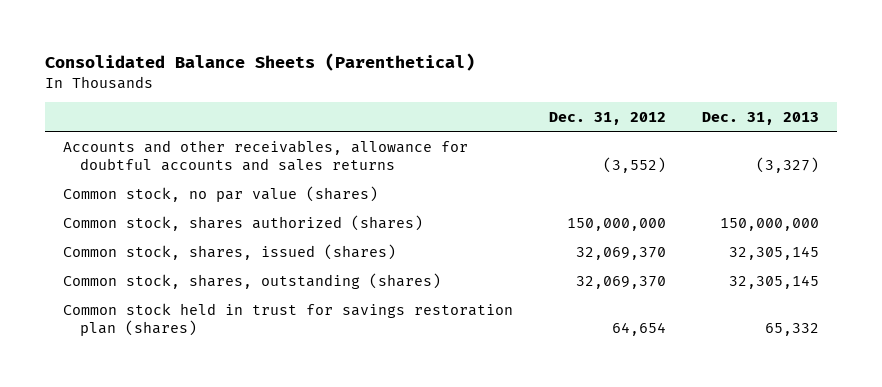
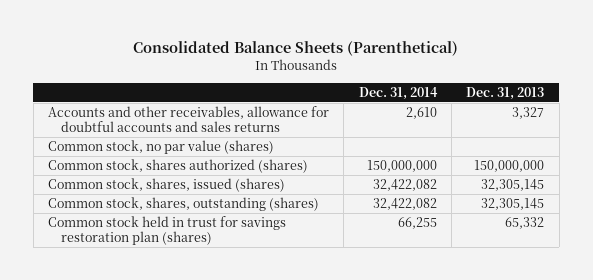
[549,111,667,125] Dec. 31, 2012 -> none
none -> [358,86,438,100] Dec. 31, 2014
[756,156,820,173] (3,327) -> [512,106,545,119] 3,327

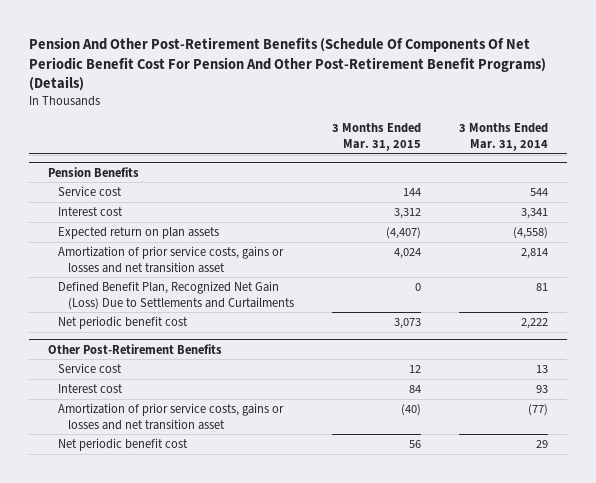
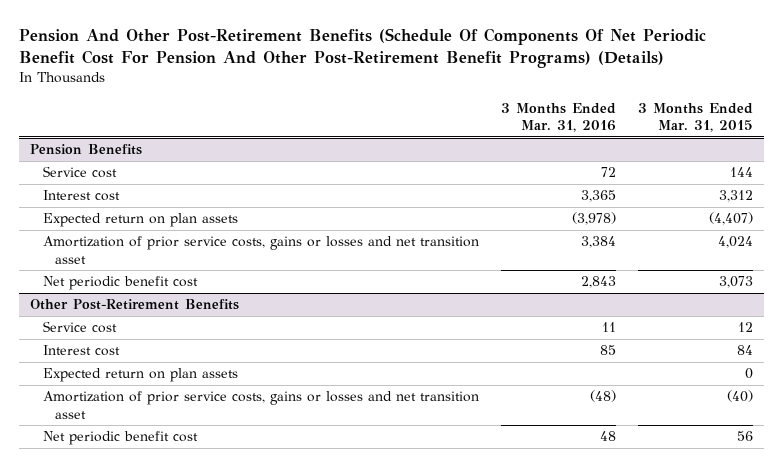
[458,123,548,151] 3 Months Ended Mar. 31, 2014 -> none
none -> [500,102,616,133] 3 Months Ended Mar. 31, 2016
[57,281,294,310] Defined Benefit Plan, Recognized Net Gain (Loss) Due to Settlements and Curtailments -> none
none -> [42,368,238,383] Expected return on plan assets

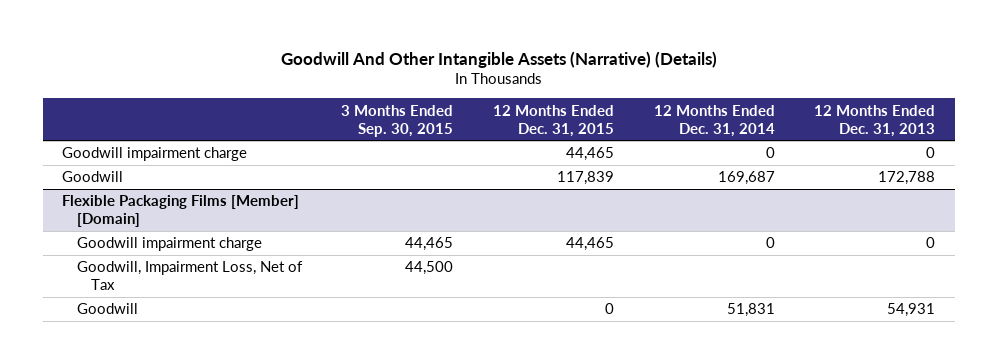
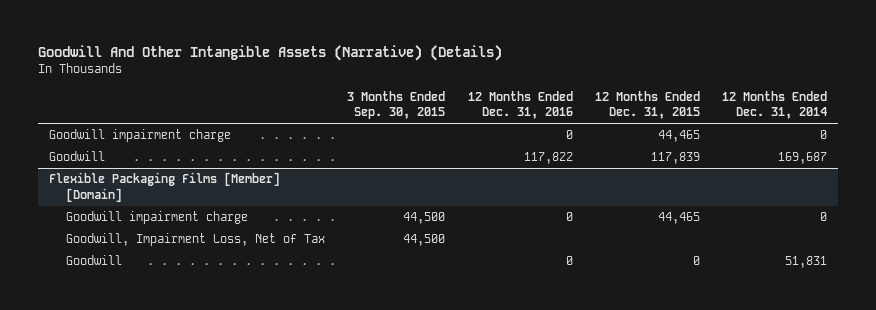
[814,104,936,137] 12 Months Ended Dec. 31, 2013 -> none
none -> [467,91,573,120] 12 Months Ended Dec. 31, 2016
[405,237,454,252] 44,465 -> [403,212,446,225] 44,500

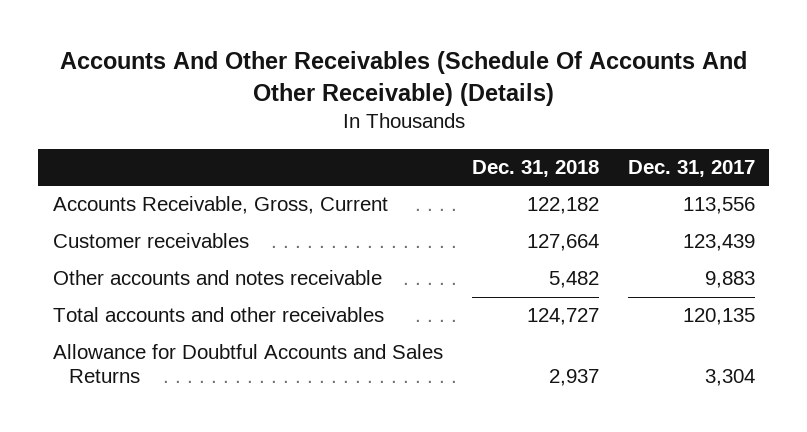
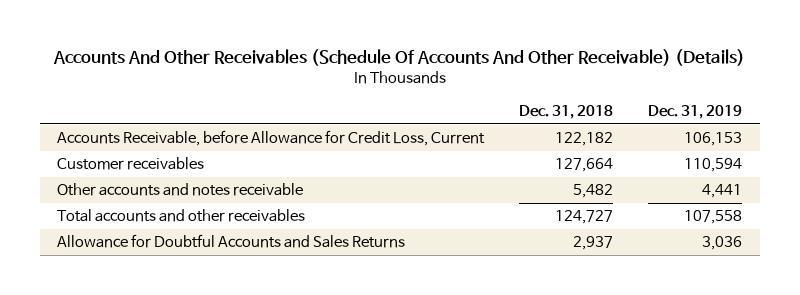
[627,159,755,177] Dec. 31, 2017 -> none
none -> [648,104,743,119] Dec. 31, 2019
[52,196,388,215] Accounts Receivable, Gross, Current -> [57,130,486,147] Accounts Receivable, before Allowance for Credit Loss, Current

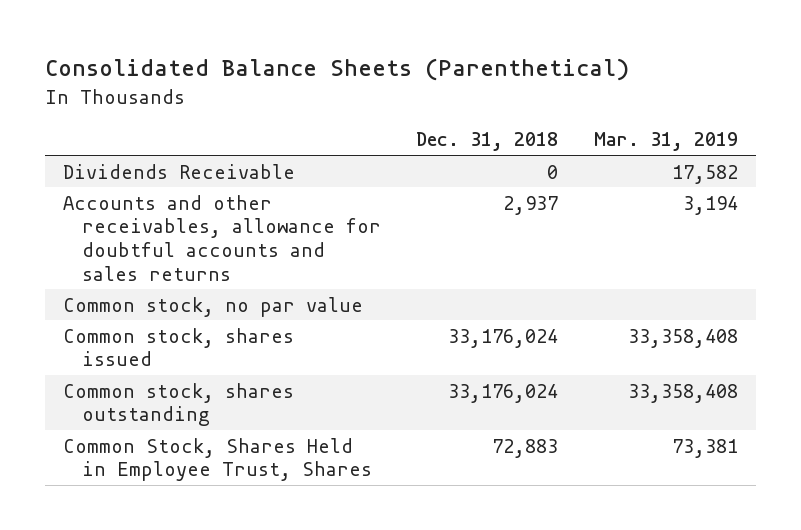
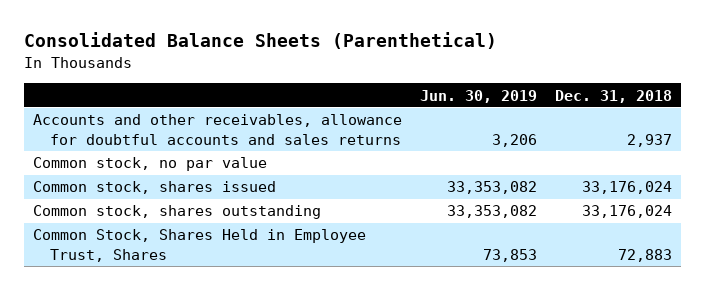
[594,132,739,152] Mar. 31, 2019 -> none
none -> [419,89,537,103] Jun. 30, 2019
[62,163,295,179] Dividends Receivable -> none

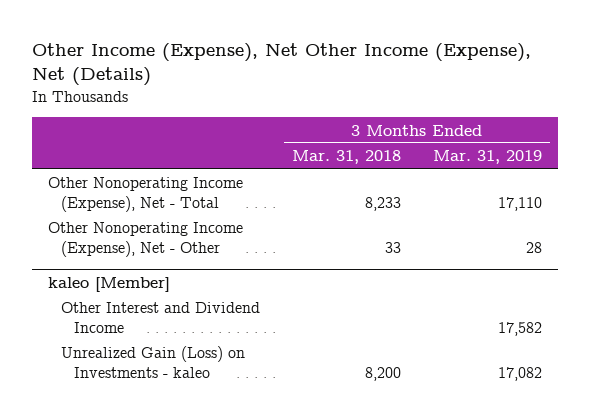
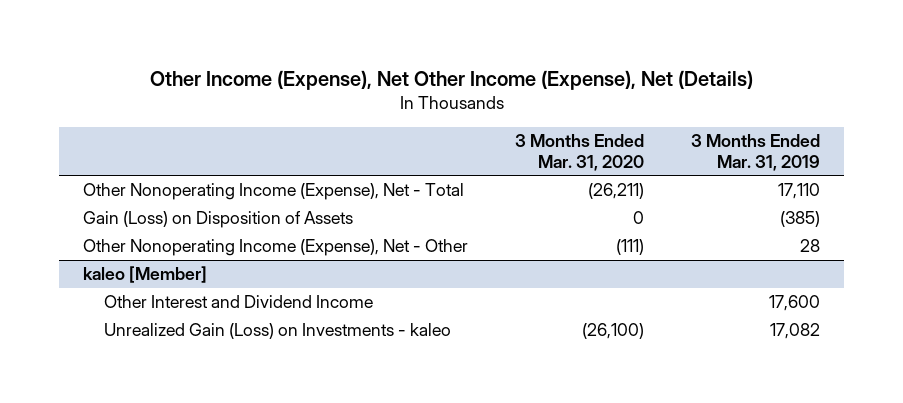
[291,150,401,165] Mar. 31, 2018 -> none
none -> [515,134,645,171] 3 Months Ended Mar. 31, 2020
none -> [82,211,353,229] Gain (Loss) on Disposition of Assets
[497,321,542,336] 17,582 -> [769,295,821,312] 17,600

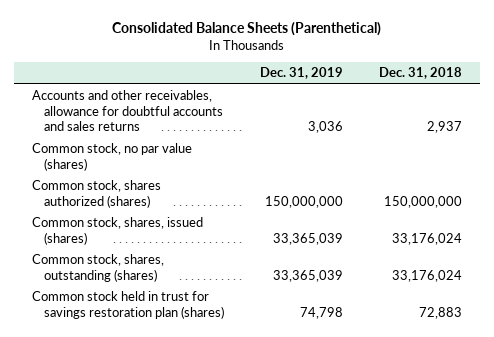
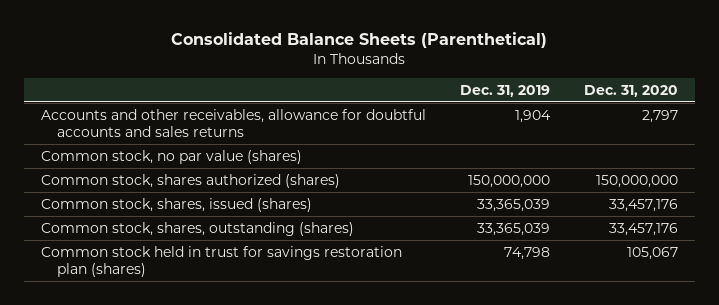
[379,67,463,80] Dec. 31, 2018 -> none
none -> [584,84,679,97] Dec. 31, 2020
[307,121,343,134] 3,036 -> [514,109,551,123] 1,904

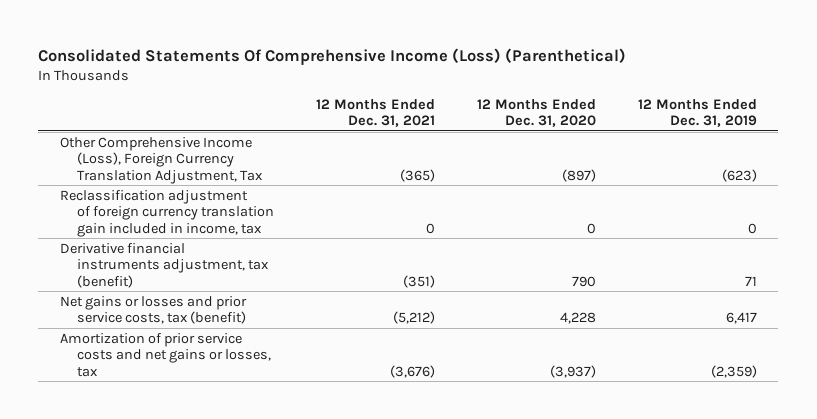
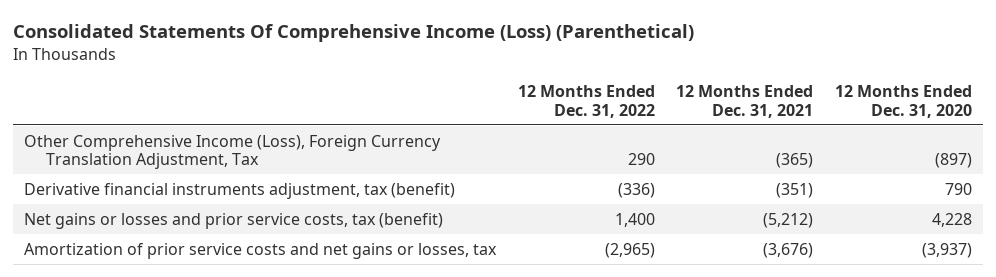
[638,98,758,128] 12 Months Ended Dec. 31, 2019 -> none
none -> [517,84,655,118] 12 Months Ended Dec. 31, 2022
[59,189,274,237] Reclassification adjustment of foreign currency translation gain included in income, tax -> none

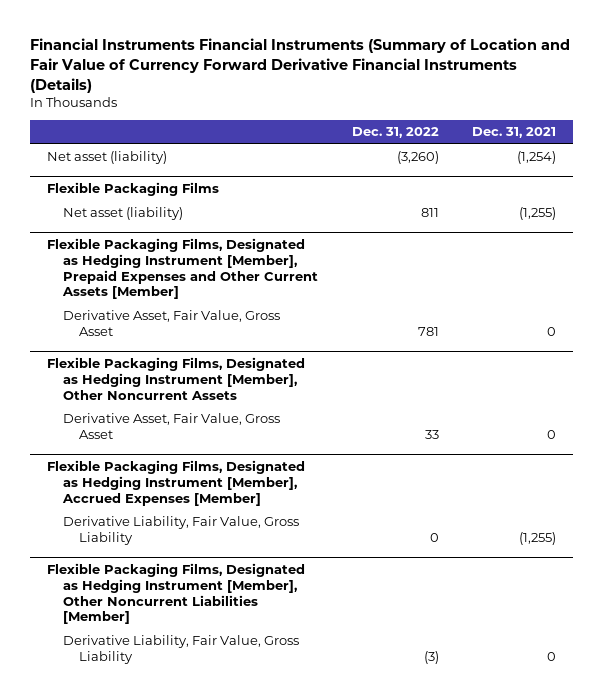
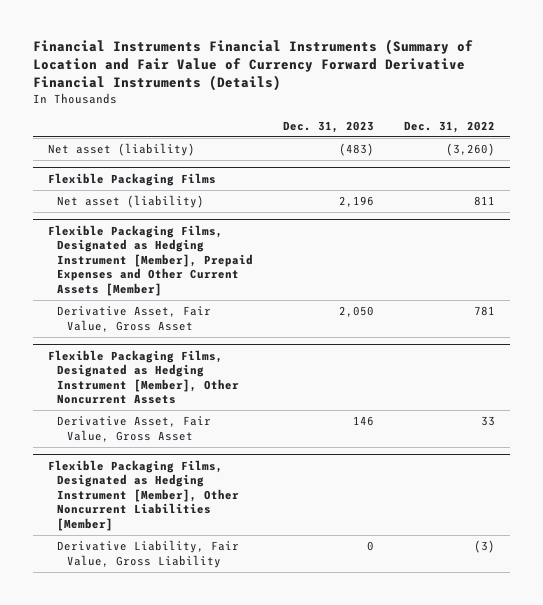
[472,127,557,139] Dec. 31, 2021 -> none
none -> [283,120,375,133] Dec. 31, 2023
[47,460,306,506] Flexible Packaging Films, Designated as Hedging Instrument [Member], Accrued Expenses [Member] -> none
[63,516,300,546] Derivative Liability, Fair Value, Gross Liability -> none

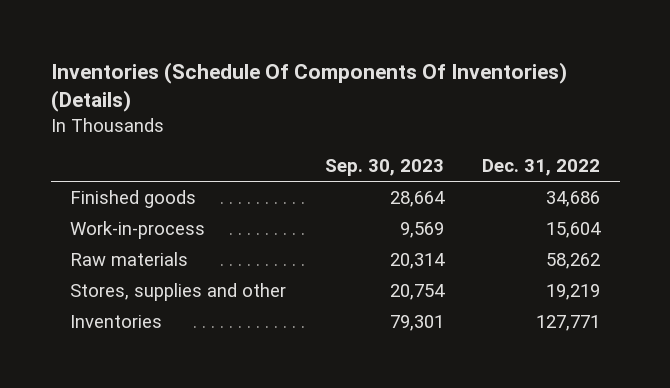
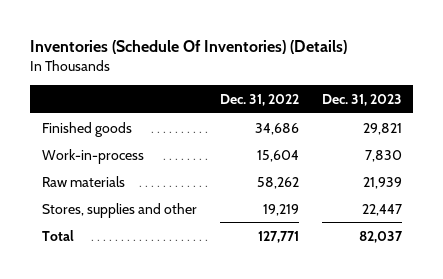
[50,62,567,113] Inventories (Schedule Of Components Of Inventories) (Details) -> [30,40,348,55] Inventories (Schedule Of Inventories) (Details)
[324,159,444,177] Sep. 30, 2023 -> none
none -> [321,93,402,106] Dec. 31, 2023
[70,314,163,328] Inventories -> [41,229,74,241] Total

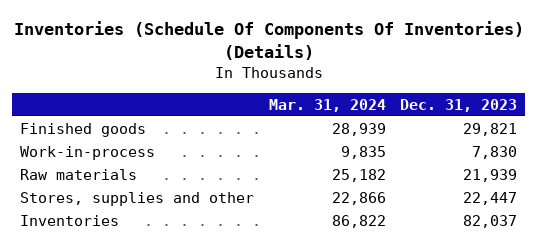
[30,40,348,55] Inventories (Schedule Of Inventories) (Details) -> [13,21,524,60] Inventories (Schedule Of Components Of Inventories) (Details)
[219,93,299,106] Dec. 31, 2022 -> none
none -> [268,98,386,112] Mar. 31, 2024
[41,229,74,241] Total -> [19,214,119,226] Inventories

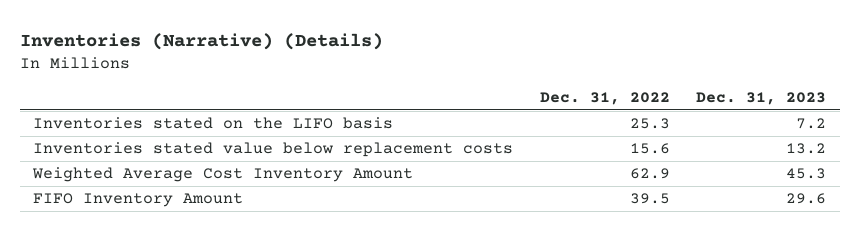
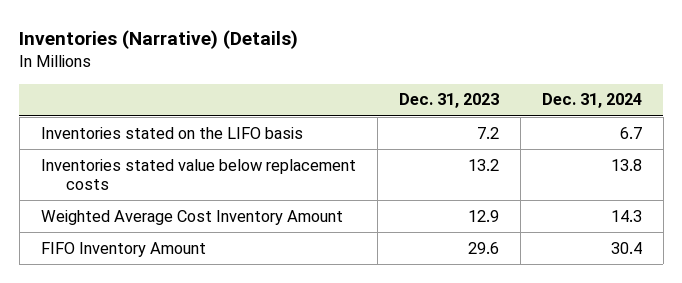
[539,92,670,106] Dec. 31, 2022 -> none
none -> [541,93,642,109] Dec. 31, 2024
[786,168,827,180] 45.3 -> [467,209,499,222] 12.9

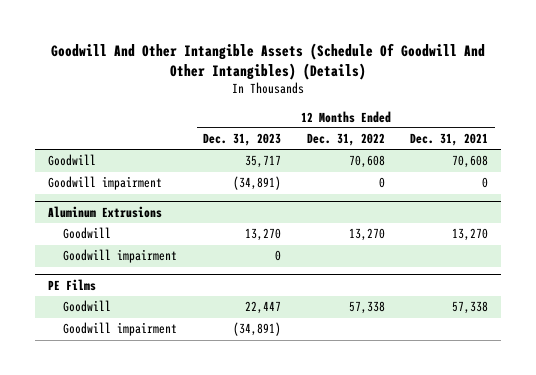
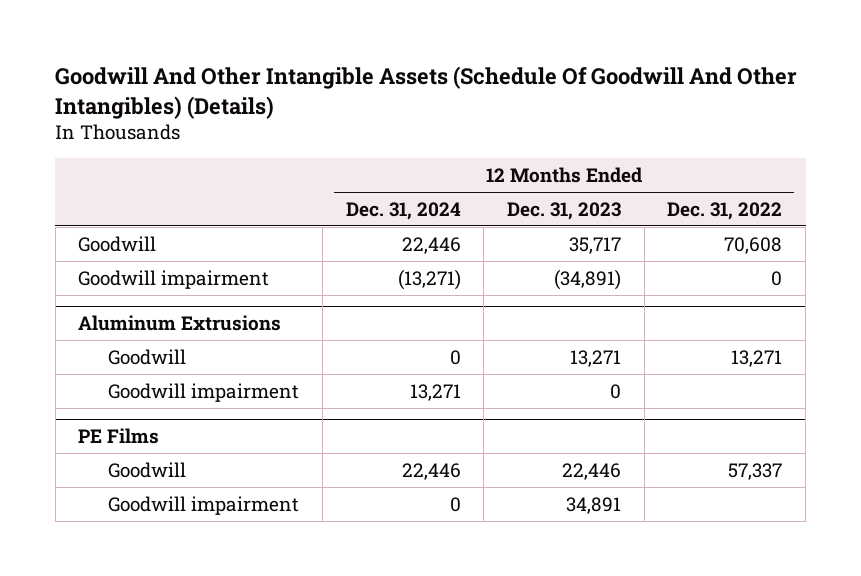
[410,133,489,147] Dec. 31, 2021 -> none
none -> [345,201,461,220] Dec. 31, 2024
[244,228,281,242] 13,270 -> [570,349,622,367] 13,271
[348,228,385,242] 13,270 -> [731,349,783,367] 13,271
[244,301,281,315] 22,447 -> [562,462,622,480] 22,446
[348,301,385,315] 57,338 -> [728,462,783,480] 57,337
[232,322,281,337] (34,891) -> [566,496,622,514] 34,891

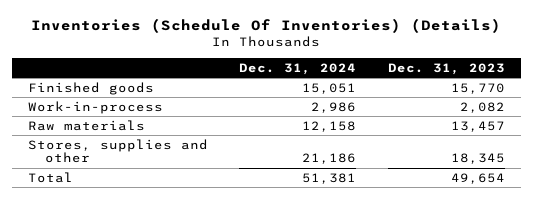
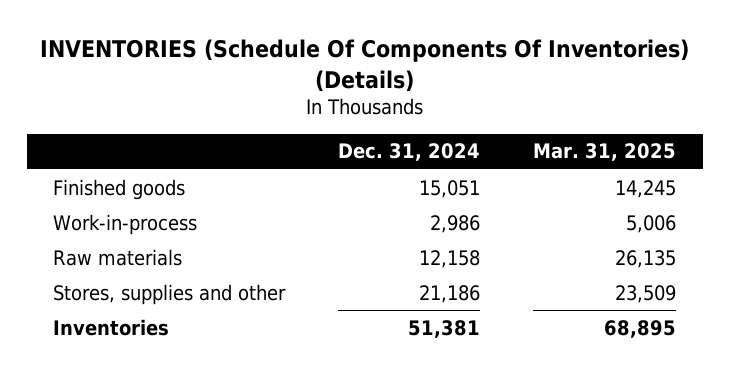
[31,18,502,34] Inventories (Schedule Of Inventories) (Details) -> [39,39,689,92] INVENTORIES (Schedule Of Components Of Inventories) (Details)
[388,62,506,75] Dec. 31, 2023 -> none
none -> [533,143,677,162] Mar. 31, 2025
[27,171,73,183] Total -> [53,318,170,336] Inventories

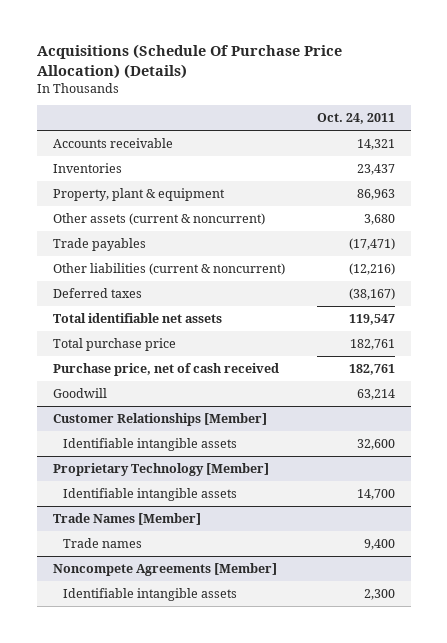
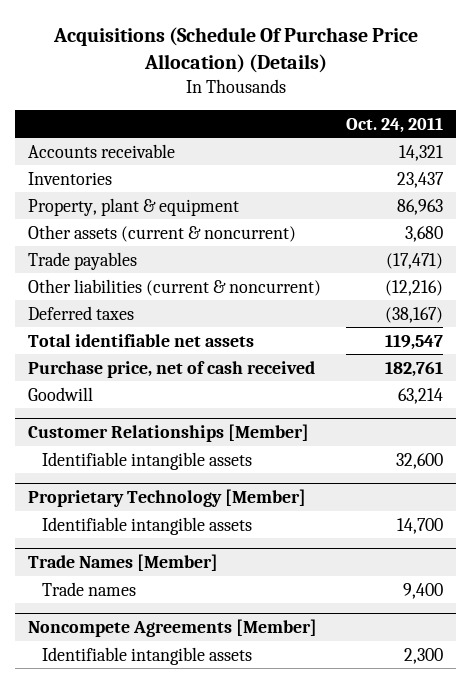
[52,337,176,351] Total purchase price -> none

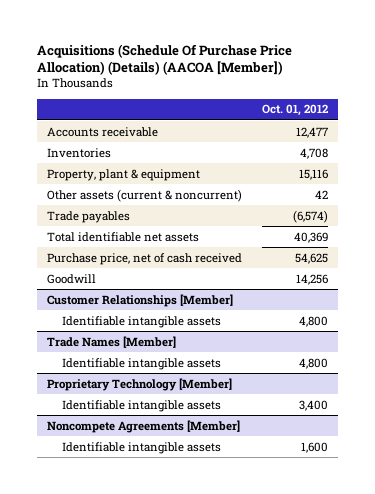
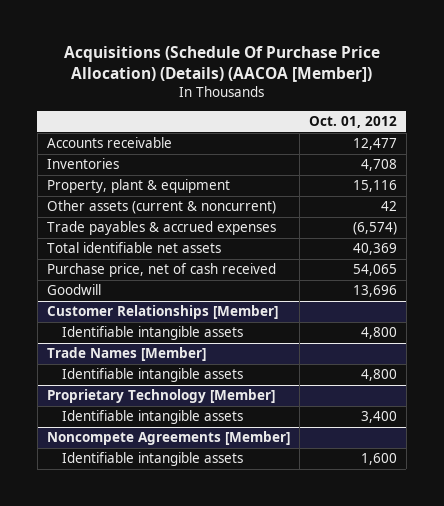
[46,210,130,223] Trade payables -> [46,221,276,236] Trade payables & accrued expenses
[294,252,328,264] 54,625 -> [352,264,397,277] 54,065
[295,273,328,285] 14,256 -> [352,285,397,298] 13,696

